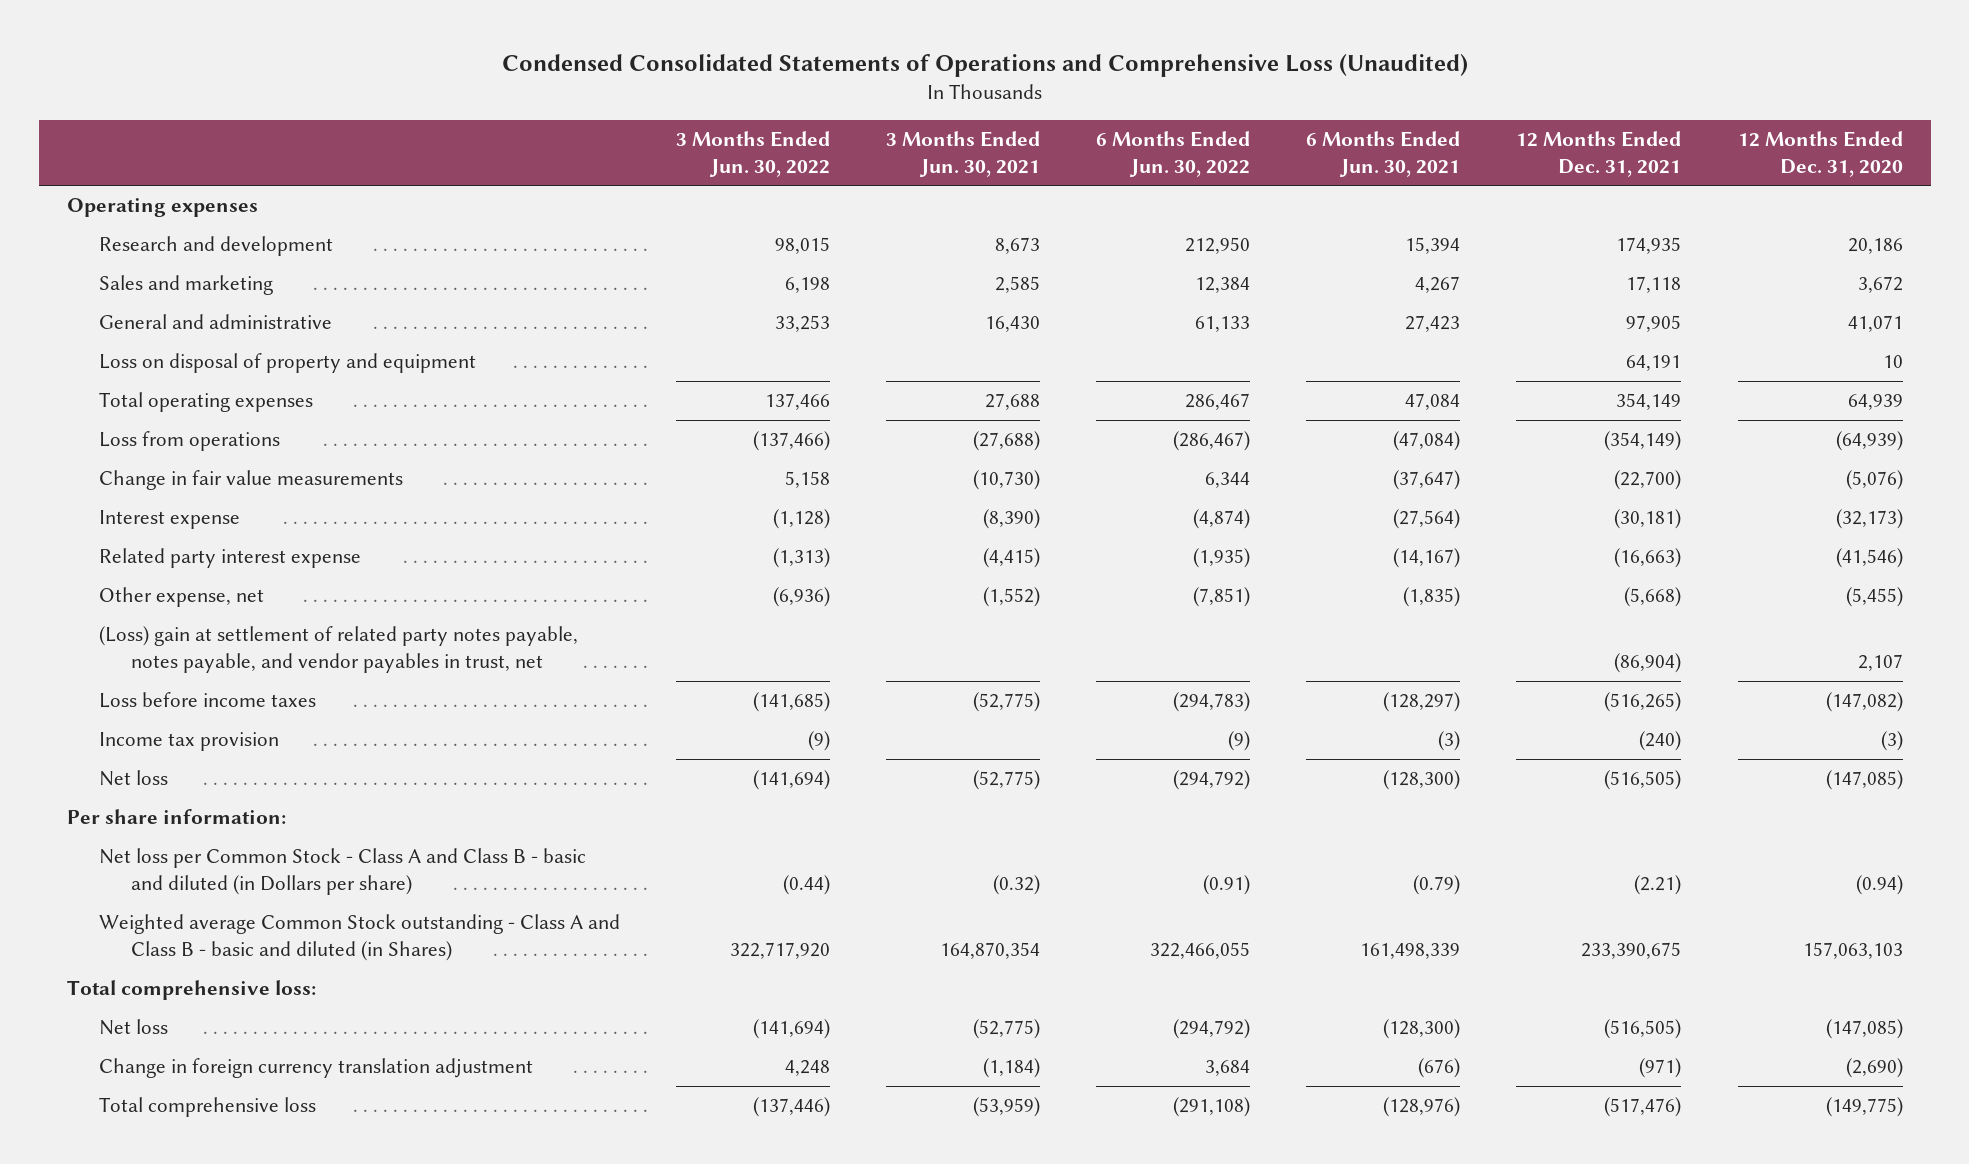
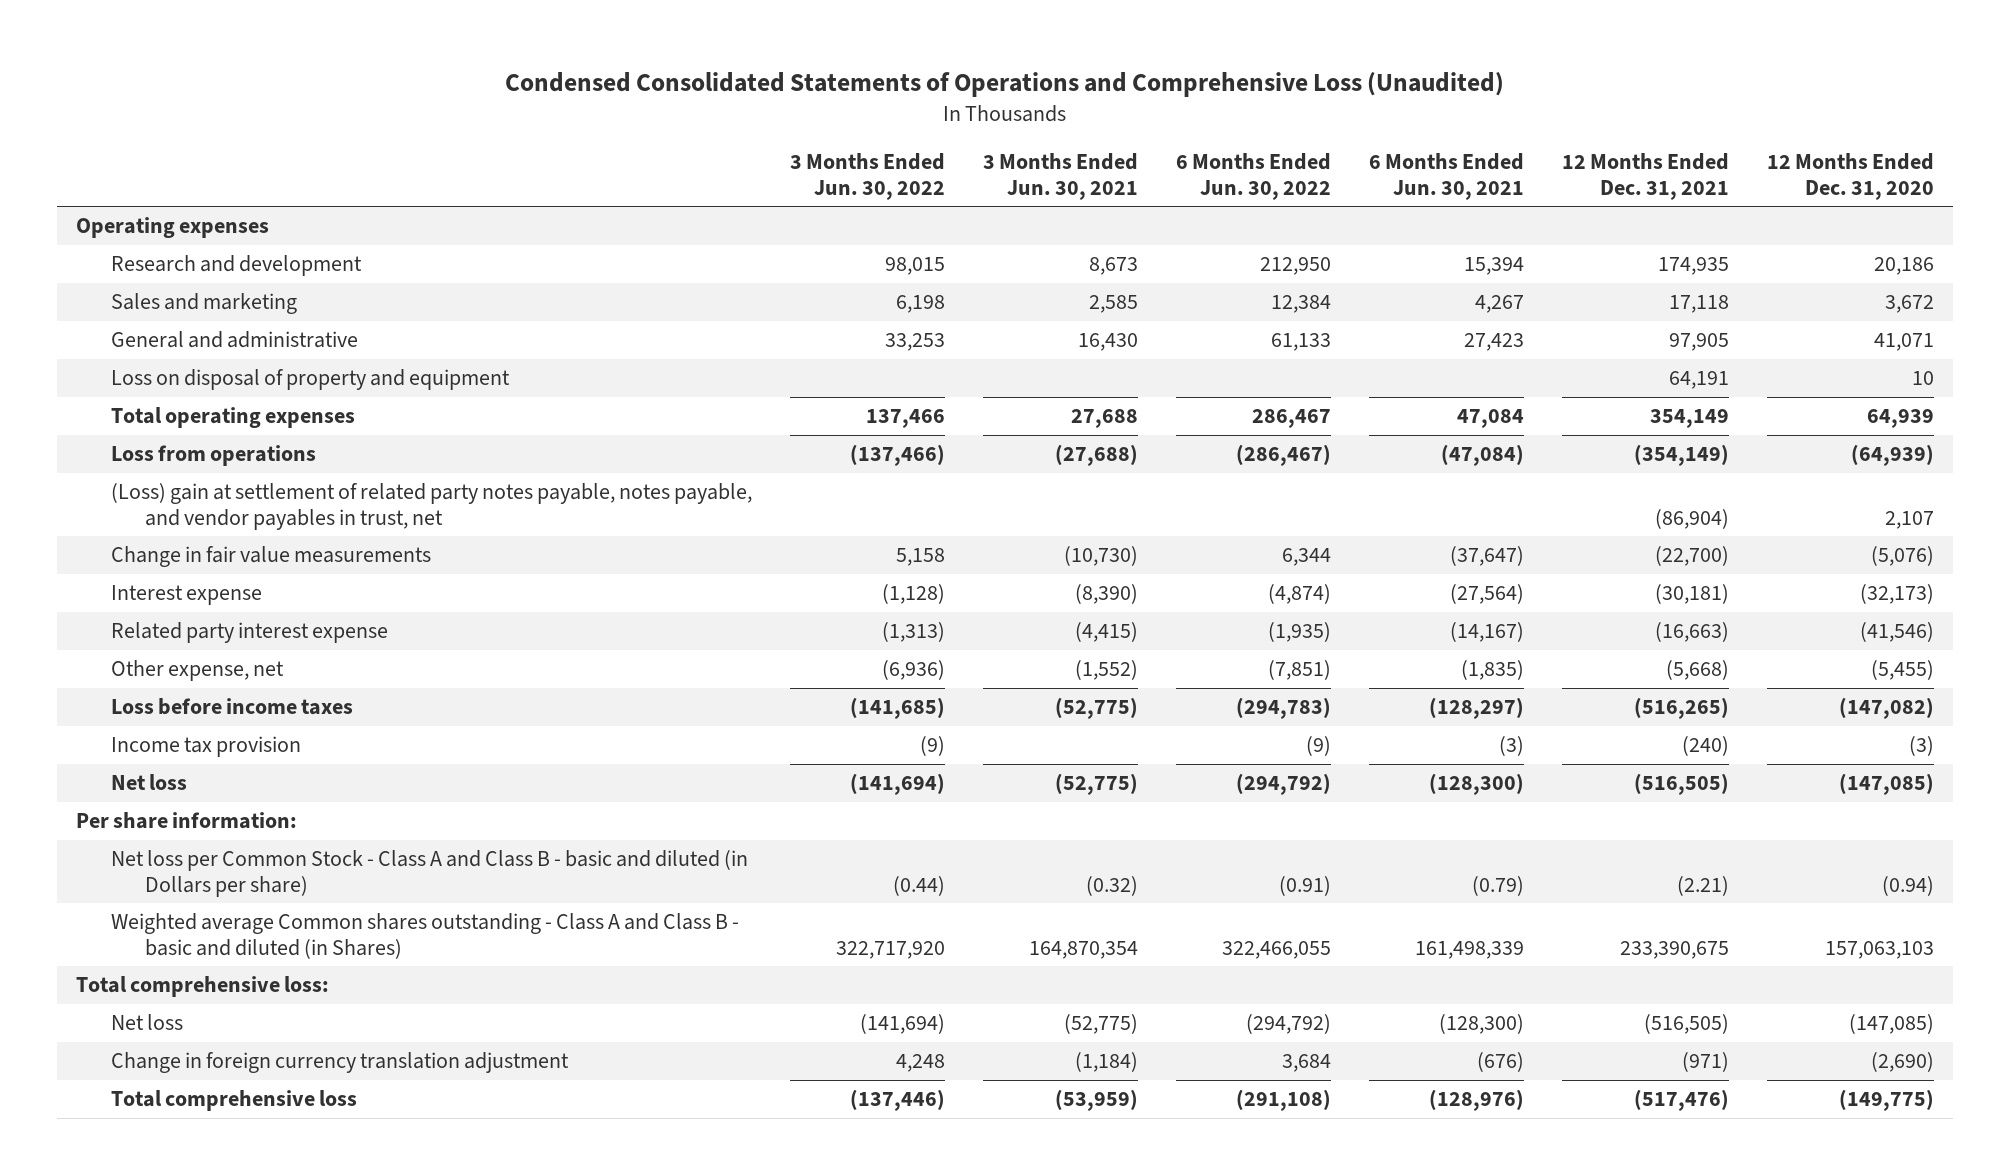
[98,626,578,673] (Loss) gain at settlement of related party notes payable, notes payable, and vendor payables in trust, net -> [110,483,752,530] (Loss) gain at settlement of related party notes payable, notes payable, and vendor payables in trust, net
[98,914,620,961] Weighted average Common Stock outstanding - Class A and Class B - basic and diluted (in Shares) -> [110,913,739,959] Weighted average Common shares outstanding - Class A and Class B - basic and diluted (in Shares)

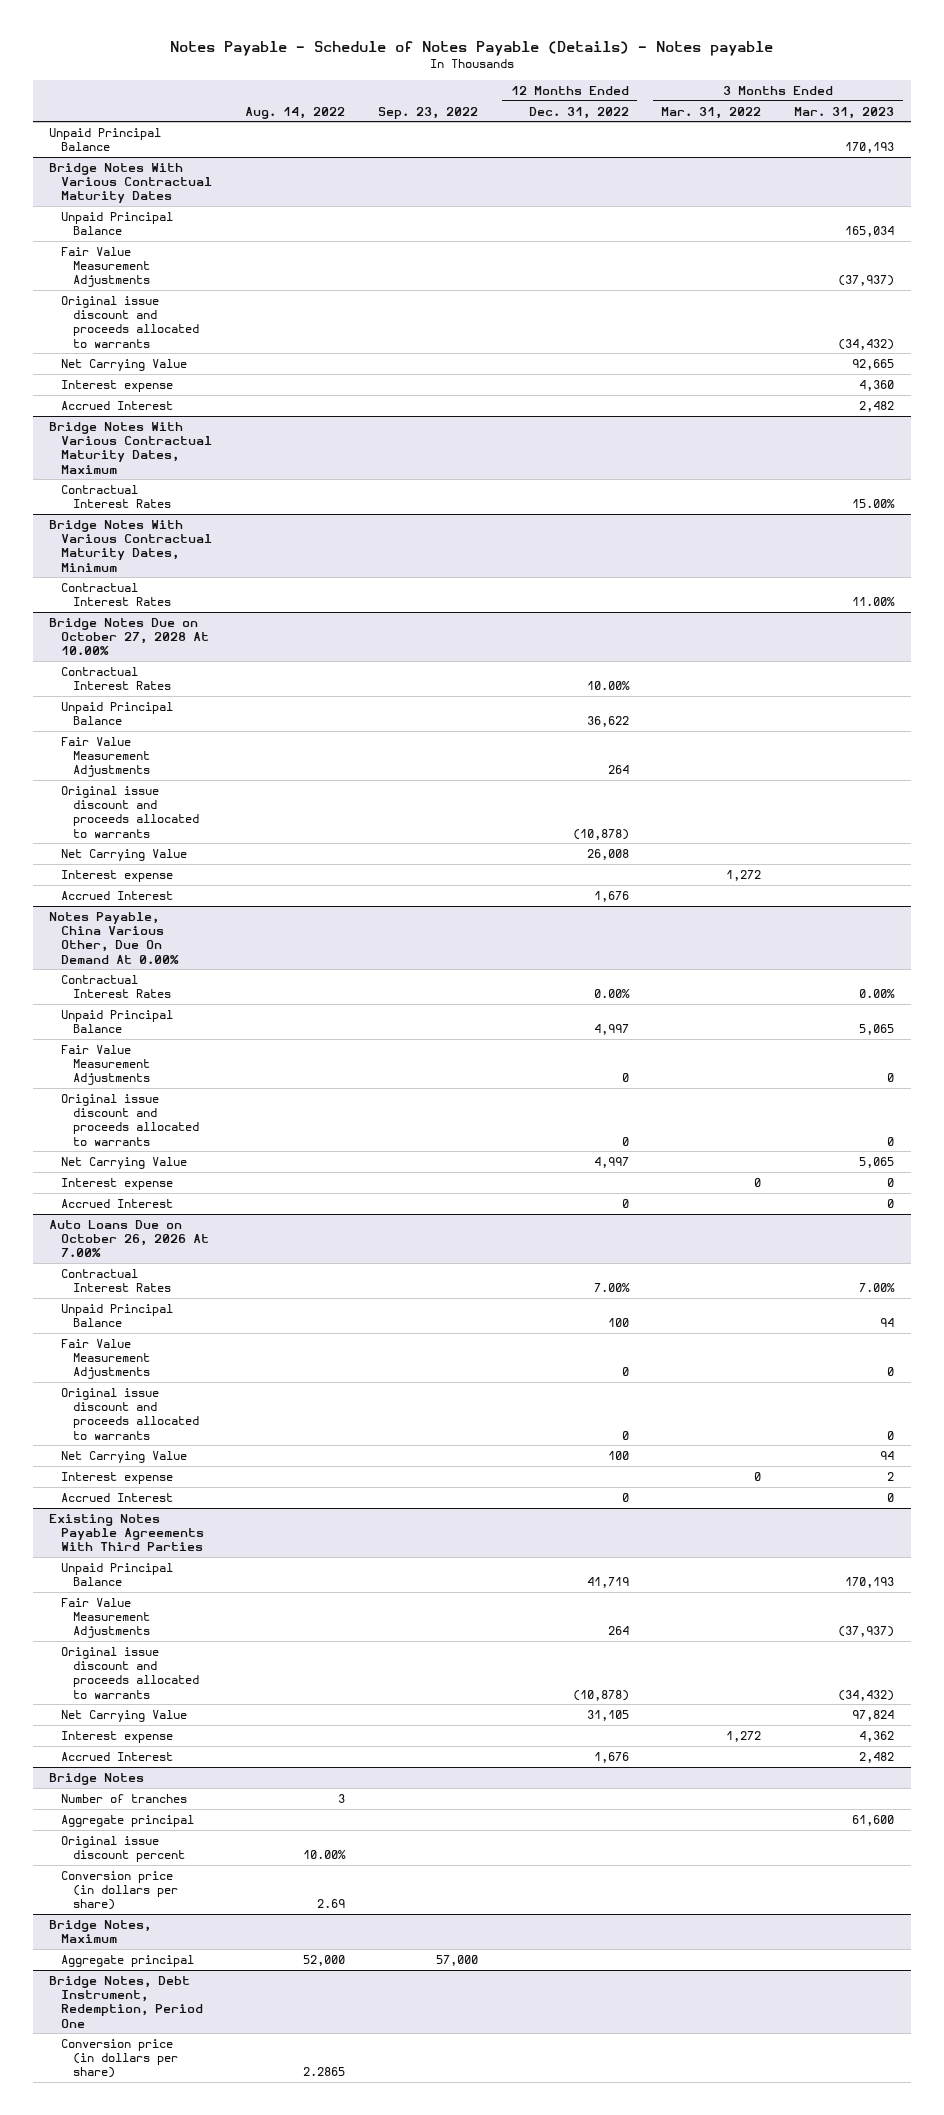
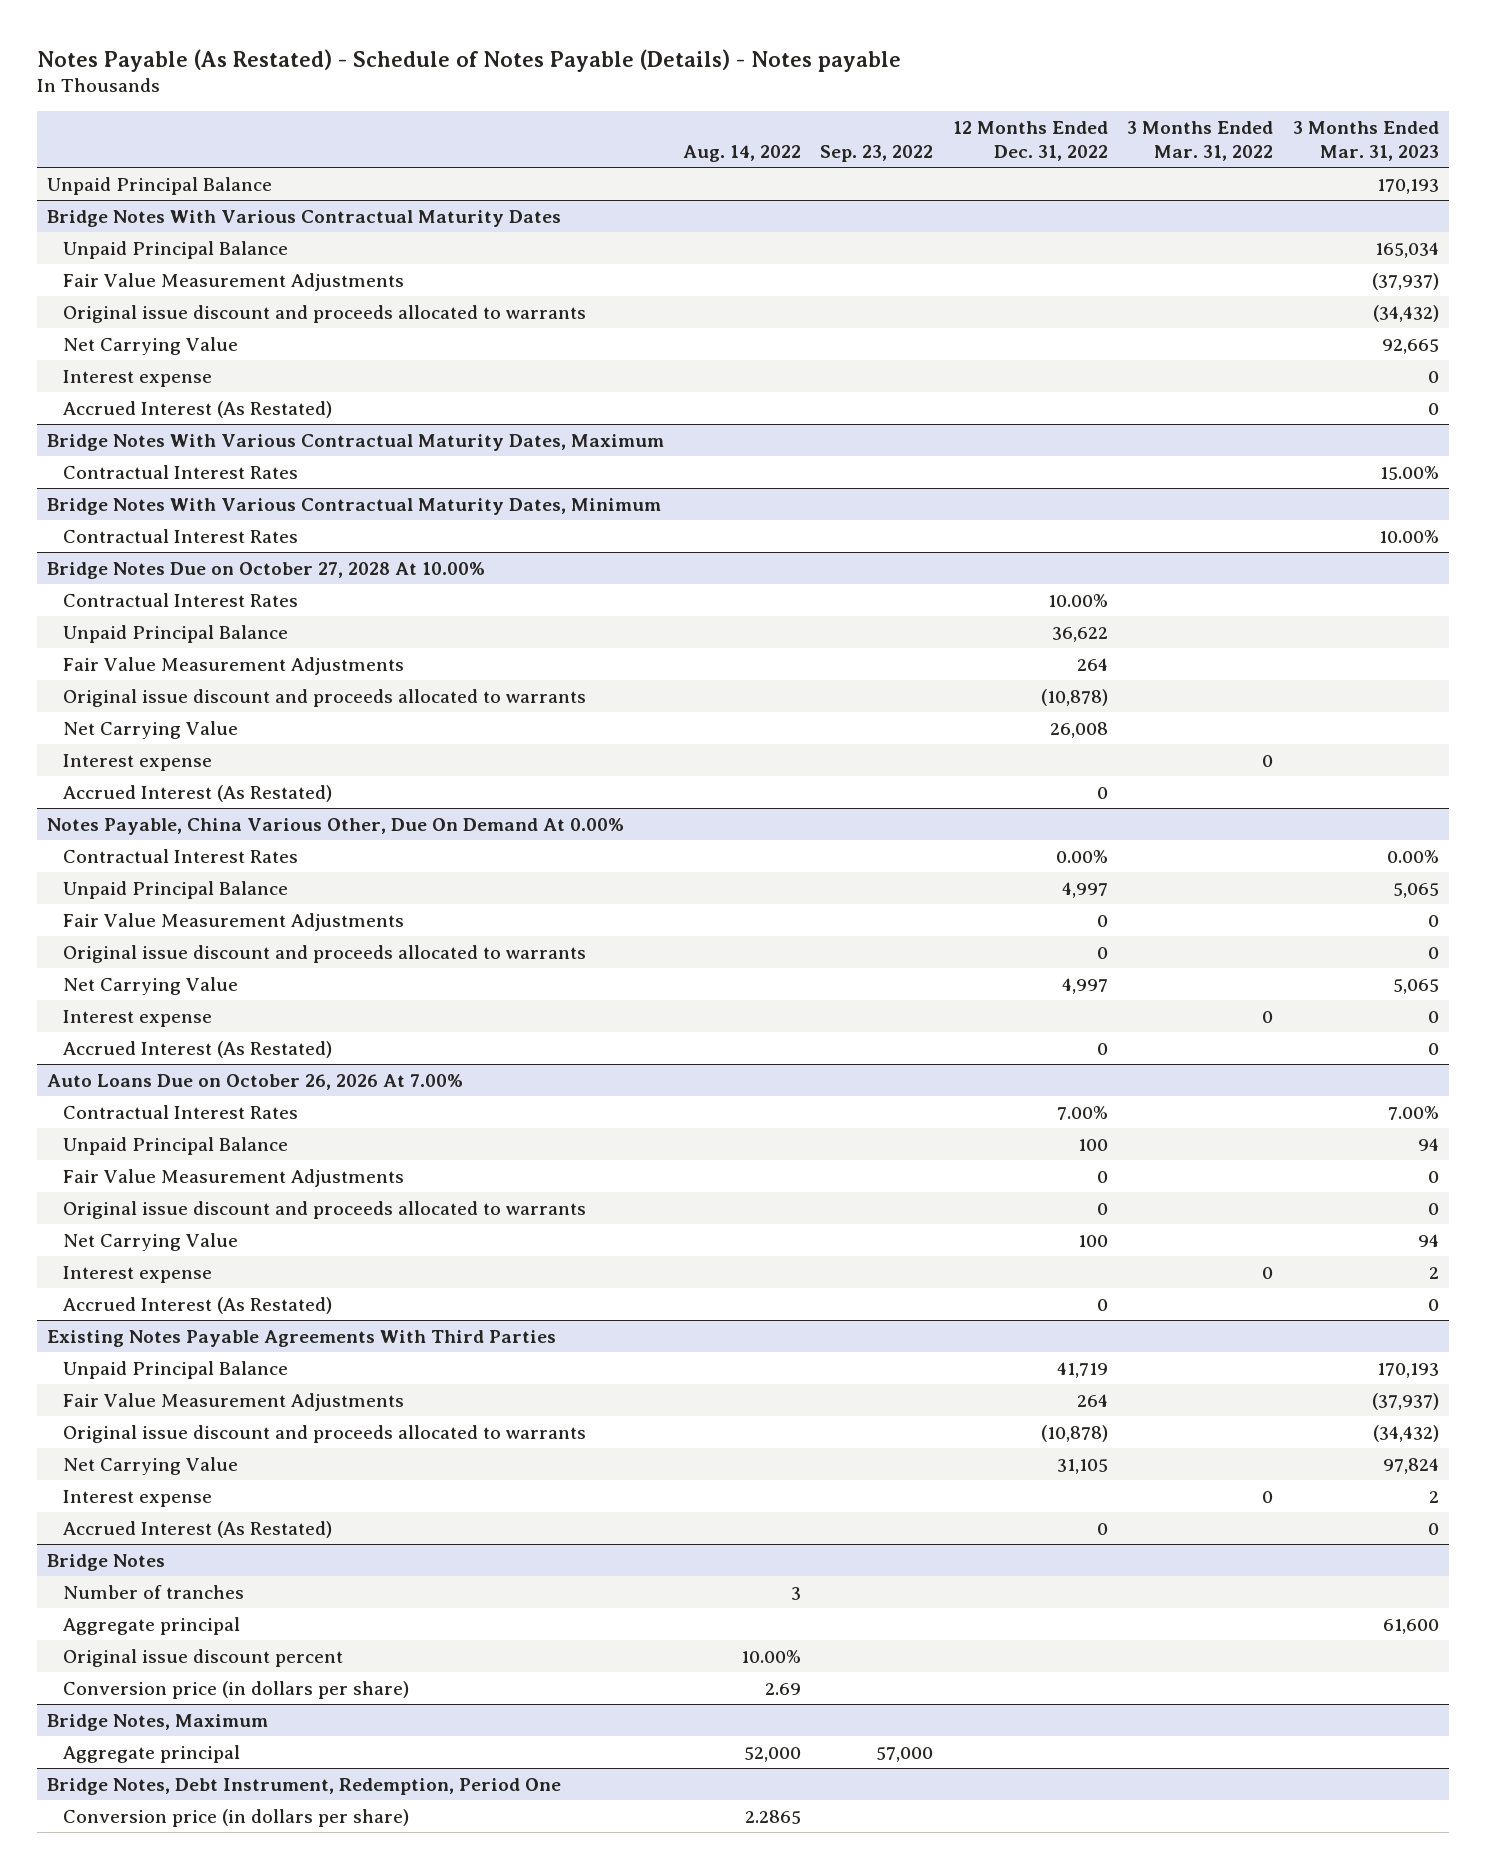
[169,40,773,56] Notes Payable - Schedule of Notes Payable (Details) - Notes payable -> [36,48,901,72] Notes Payable (As Restated) - Schedule of Notes Payable (Details) - Notes payable
[859,379,895,391] 4,360 -> [1427,370,1439,383] 0
[61,400,174,410] Accrued Interest -> [62,400,332,418] Accrued Interest (As Restated)
[859,400,895,412] 2,482 -> [1427,402,1439,415] 0
[852,597,896,607] 11.00% -> [1378,529,1439,543] 10.00%
[726,869,762,881] 1,272 -> [1262,754,1274,767] 0
[61,890,174,900] Accrued Interest -> [62,784,332,802] Accrued Interest (As Restated)
[593,890,629,902] 1,676 -> [1096,786,1108,799] 0
[61,1198,174,1208] Accrued Interest -> [62,1040,332,1058] Accrued Interest (As Restated)
[61,1492,174,1502] Accrued Interest -> [62,1296,332,1314] Accrued Interest (As Restated)
[726,1730,762,1742] 1,272 -> [1262,1490,1274,1503] 0
[859,1730,895,1742] 4,362 -> [1428,1490,1439,1503] 2
[61,1751,174,1761] Accrued Interest -> [62,1520,332,1538] Accrued Interest (As Restated)
[593,1751,629,1763] 1,676 -> [1096,1522,1108,1535] 0
[859,1751,895,1763] 2,482 -> [1427,1522,1439,1535] 0

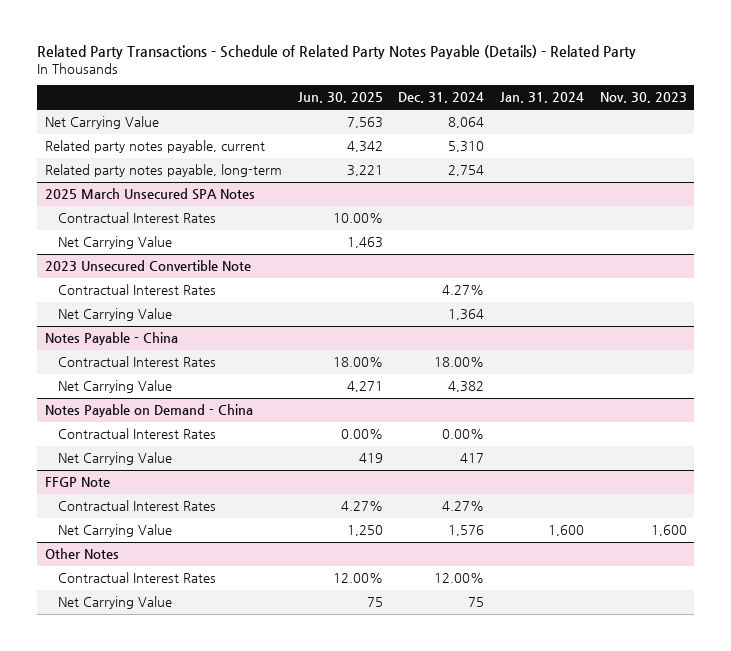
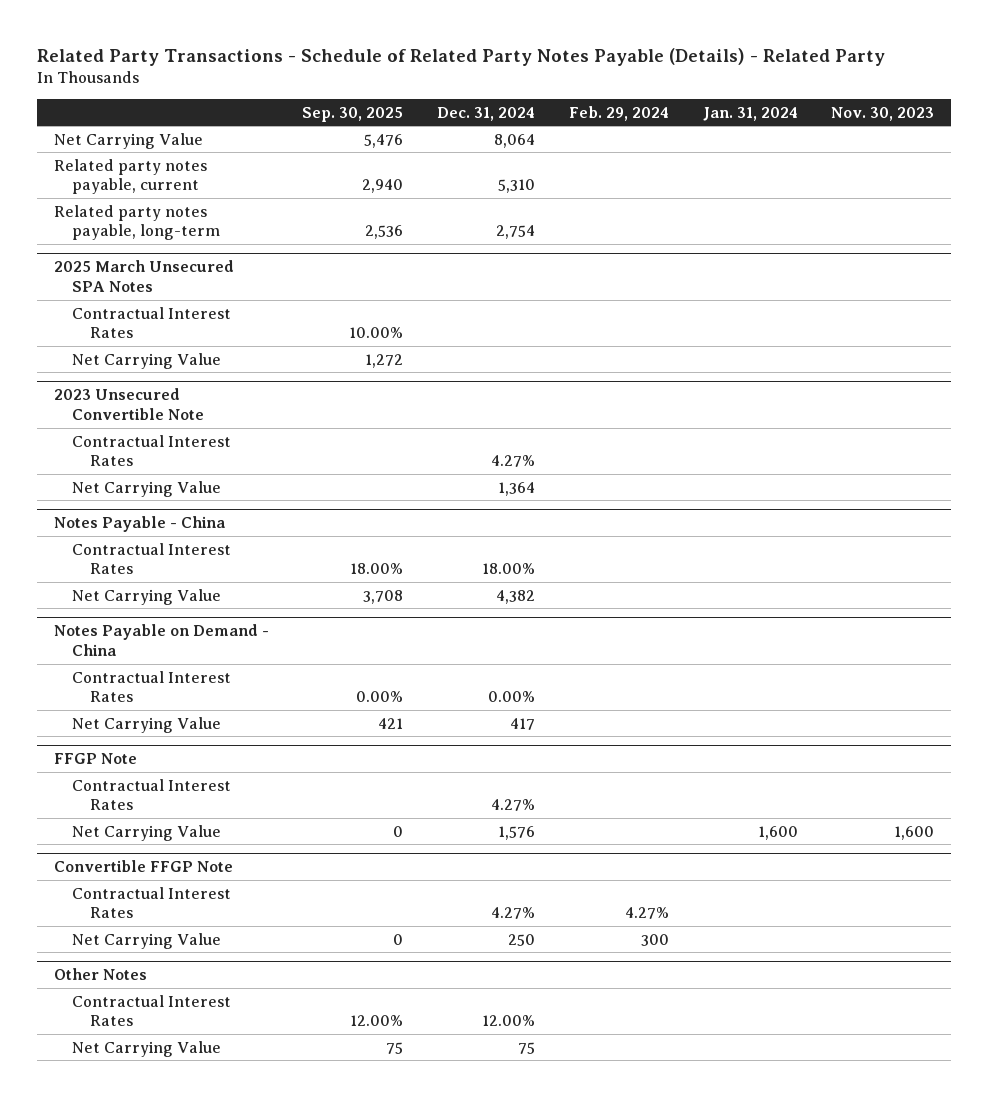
[297,92,383,104] Jun. 30, 2025 -> none
none -> [302,106,404,122] Sep. 30, 2025
none -> [568,105,669,121] Feb. 29, 2024
none -> [53,860,233,873] Convertible FFGP Note
none -> [71,886,231,919] Contractual Interest Rates
none -> [71,932,221,949] Net Carrying Value

